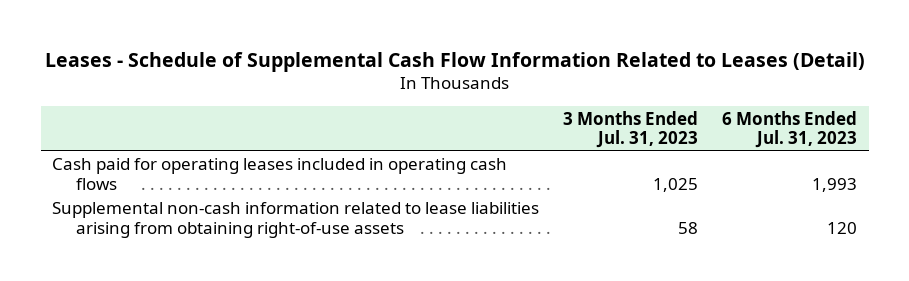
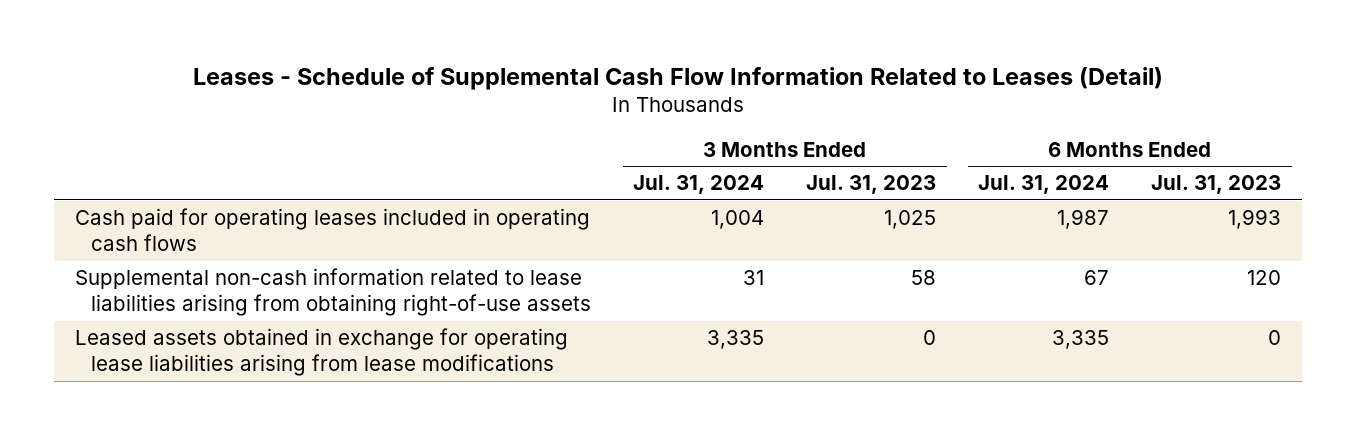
none -> [633,175,765,195] Jul. 31, 2024
none -> [978,175,1110,195] Jul. 31, 2024
none -> [74,328,568,377] Leased assets obtained in exchange for operating lease liabilities arising from lease modifications

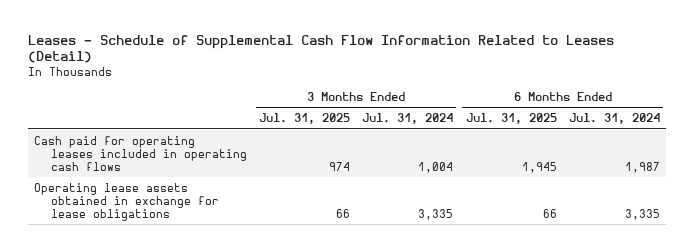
[806,175,937,195] Jul. 31, 2023 -> none
[1151,175,1282,195] Jul. 31, 2023 -> none
none -> [259,113,351,125] Jul. 31, 2025
none -> [465,113,557,125] Jul. 31, 2025
[74,268,592,317] Supplemental non-cash information related to lease liabilities arising from obtaining right-of-use assets -> none
[74,328,568,377] Leased assets obtained in exchange for operating lease liabilities arising from lease modifications -> [33,182,219,221] Operating lease assets obtained in exchange for lease obligations

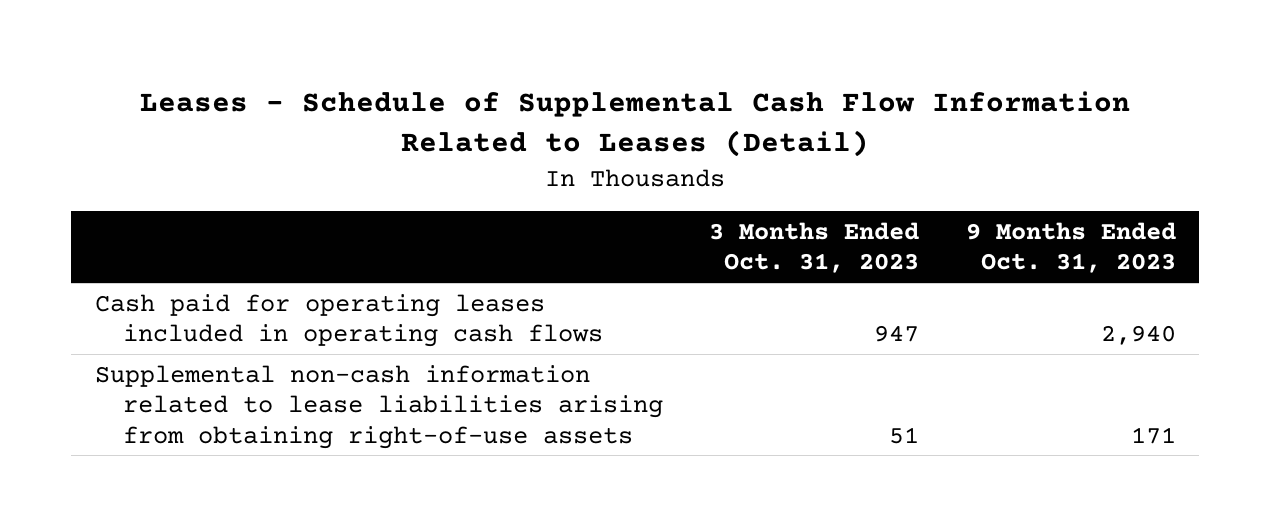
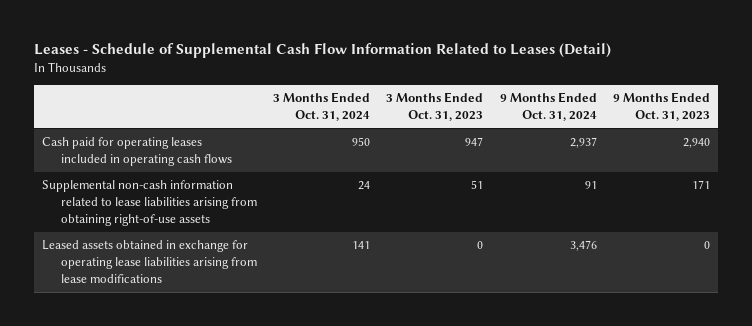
none -> [273,91,371,121] 3 Months Ended Oct. 31, 2024
none -> [499,91,597,121] 9 Months Ended Oct. 31, 2024
none -> [41,240,257,284] Leased assets obtained in exchange for operating lease liabilities arising from lease modifications

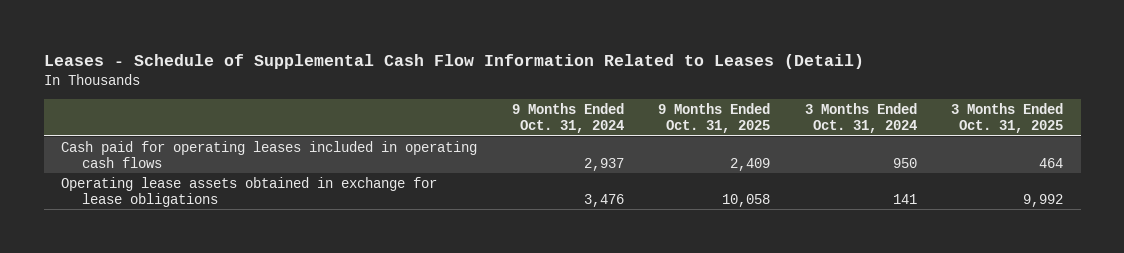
[386,91,484,121] 3 Months Ended Oct. 31, 2023 -> none
[613,91,711,121] 9 Months Ended Oct. 31, 2023 -> none
none -> [658,103,771,134] 9 Months Ended Oct. 31, 2025
none -> [951,103,1064,134] 3 Months Ended Oct. 31, 2025
[41,180,257,227] Supplemental non-cash information related to lease liabilities arising from obtaining right-of-use assets -> none
[41,240,257,284] Leased assets obtained in exchange for operating lease liabilities arising from lease modifications -> [61,176,438,208] Operating lease assets obtained in exchange for lease obligations

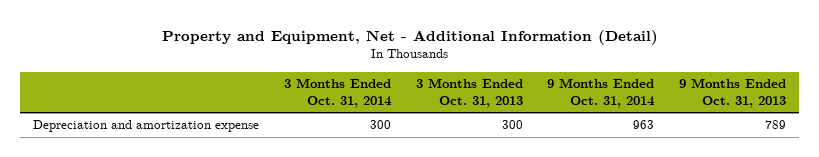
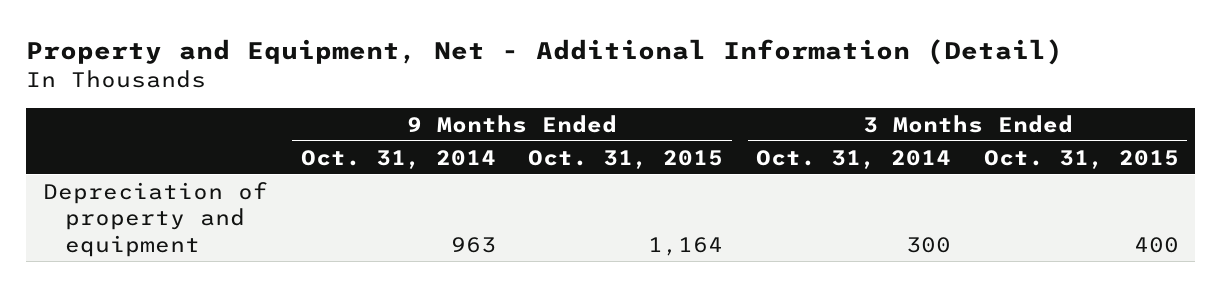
[415,78,523,109] 3 Months Ended Oct. 31, 2013 -> none
[679,78,787,109] 9 Months Ended Oct. 31, 2013 -> none
none -> [528,149,724,169] Oct. 31, 2015
none -> [983,149,1179,169] Oct. 31, 2015
[32,120,259,133] Depreciation and amortization expense -> [42,181,268,257] Depreciation of property and equipment

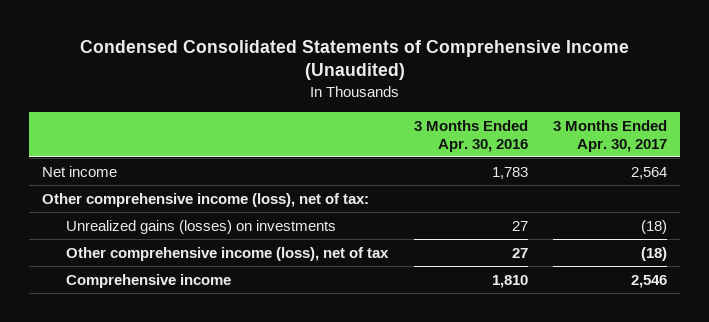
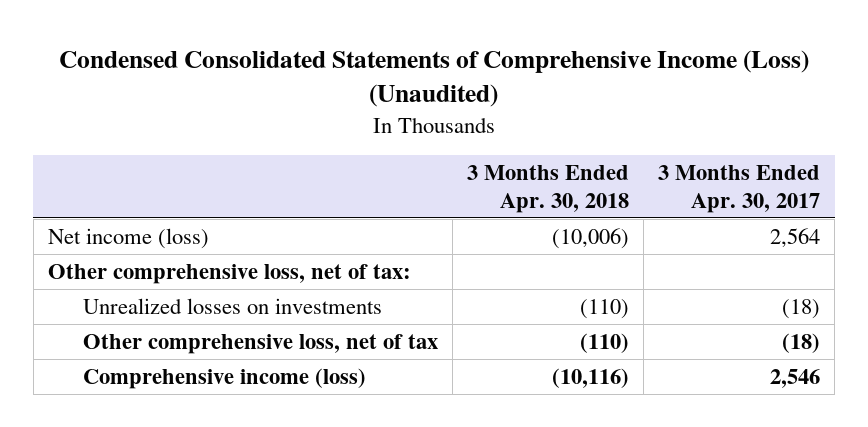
[79,39,629,81] Condensed Consolidated Statements of Comprehensive Income (Unaudited) -> [58,49,809,108] Condensed Consolidated Statements of Comprehensive Income (Loss) (Unaudited)
[413,119,528,152] 3 Months Ended Apr. 30, 2016 -> none
none -> [467,164,630,213] 3 Months Ended Apr. 30, 2018
[41,165,117,177] Net income -> [47,227,209,249] Net income (loss)
[41,192,369,207] Other comprehensive income (loss), net of tax: -> [47,263,411,284] Other comprehensive loss, net of tax:
[65,219,336,234] Unrealized gains (losses) on investments -> [82,297,382,314] Unrealized losses on investments
[65,246,389,261] Other comprehensive income (loss), net of tax -> [82,333,438,354] Other comprehensive loss, net of tax
[65,273,231,288] Comprehensive income -> [82,367,366,389] Comprehensive income (loss)

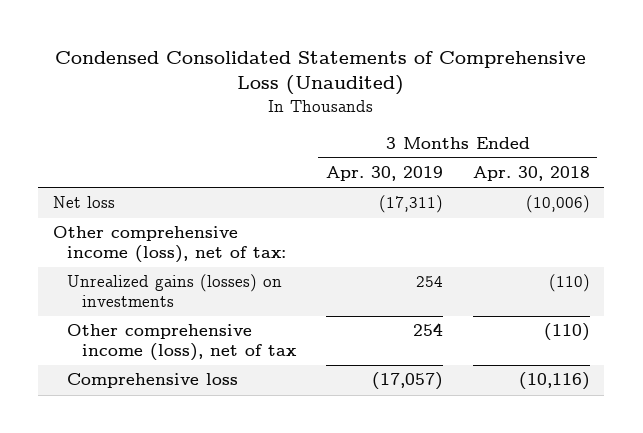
[58,49,809,108] Condensed Consolidated Statements of Comprehensive Income (Loss) (Unaudited) -> [55,50,587,96] Condensed Consolidated Statements of Comprehensive Loss (Unaudited)
[658,164,821,213] 3 Months Ended Apr. 30, 2017 -> none
none -> [325,166,443,182] Apr. 30, 2019
[47,227,209,249] Net income (loss) -> [53,196,116,209] Net loss
[47,263,411,284] Other comprehensive loss, net of tax: -> [53,226,287,263] Other comprehensive income (loss), net of tax:
[82,297,382,314] Unrealized losses on investments -> [67,274,283,307] Unrealized gains (losses) on investments
[82,333,438,354] Other comprehensive loss, net of tax -> [67,324,297,361] Other comprehensive income (loss), net of tax
[82,367,366,389] Comprehensive income (loss) -> [67,373,239,389] Comprehensive loss

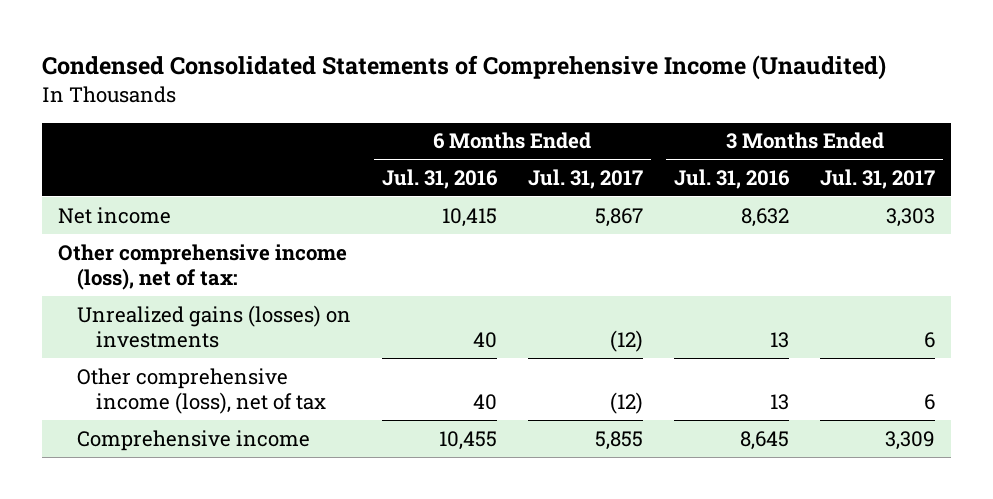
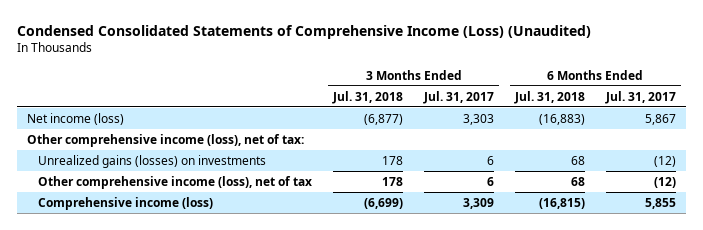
[42,55,887,81] Condensed Consolidated Statements of Comprehensive Income (Unaudited) -> [16,24,591,39] Condensed Consolidated Statements of Comprehensive Income (Loss) (Unaudited)
[381,168,498,189] Jul. 31, 2016 -> none
[674,168,791,189] Jul. 31, 2016 -> none
none -> [332,90,404,104] Jul. 31, 2018
none -> [513,90,585,104] Jul. 31, 2018
[57,206,171,224] Net income -> [27,112,125,125] Net income (loss)
[76,429,310,451] Comprehensive income -> [38,196,214,210] Comprehensive income (loss)

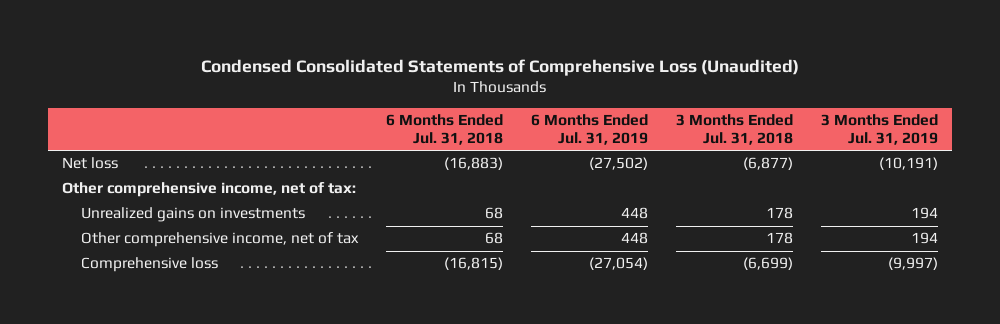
[16,24,591,39] Condensed Consolidated Statements of Comprehensive Income (Loss) (Unaudited) -> [200,58,799,76] Condensed Consolidated Statements of Comprehensive Loss (Unaudited)
[422,90,494,104] Jul. 31, 2017 -> none
[604,90,676,104] Jul. 31, 2017 -> none
none -> [530,113,648,146] 6 Months Ended Jul. 31, 2019
none -> [820,113,938,146] 3 Months Ended Jul. 31, 2019
[27,112,125,125] Net income (loss) -> [61,157,118,170] Net loss
[27,133,305,147] Other comprehensive income (loss), net of tax: -> [61,182,356,198] Other comprehensive income, net of tax:
[38,154,267,168] Unrealized gains (losses) on investments -> [80,207,305,223] Unrealized gains on investments
[38,175,313,189] Other comprehensive income (loss), net of tax -> [80,232,359,248] Other comprehensive income, net of tax
[38,196,214,210] Comprehensive income (loss) -> [80,257,218,273] Comprehensive loss

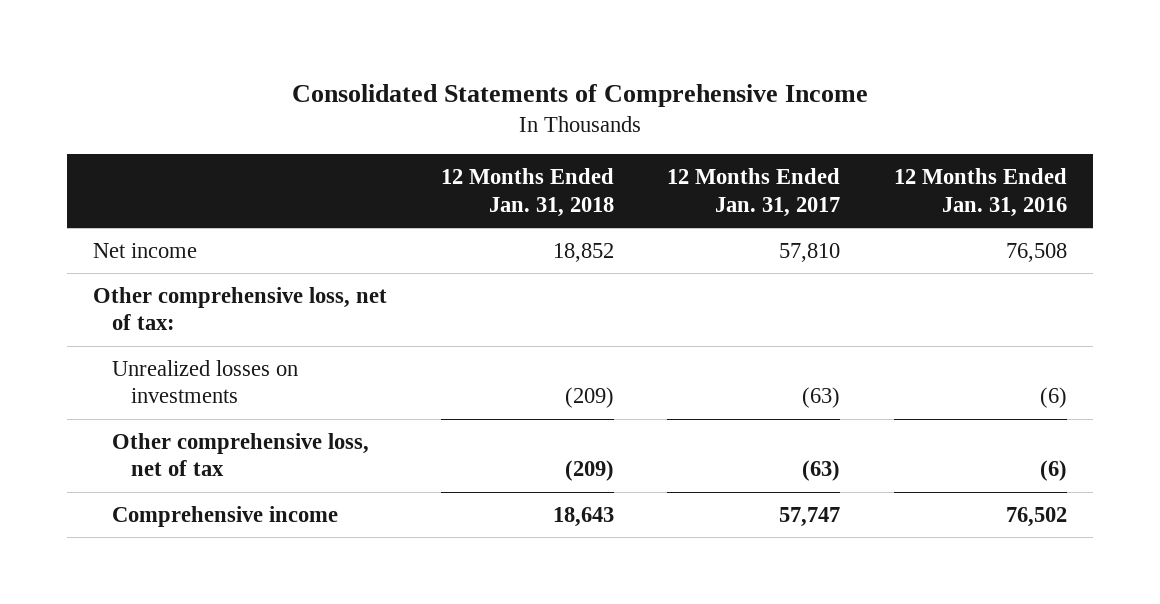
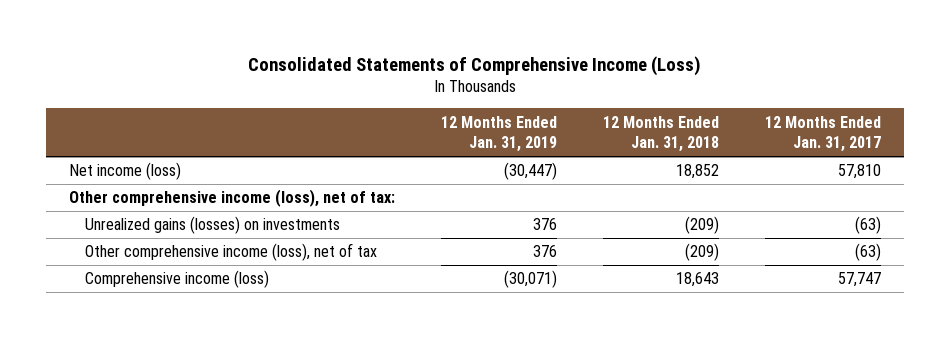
[291,83,868,107] Consolidated Statements of Comprehensive Income -> [247,55,701,76] Consolidated Statements of Comprehensive Income (Loss)
[893,168,1067,217] 12 Months Ended Jan. 31, 2016 -> none
none -> [440,115,557,153] 12 Months Ended Jan. 31, 2019
[93,242,198,258] Net income -> [68,162,181,181] Net income (loss)
[93,286,388,331] Other comprehensive loss, net of tax: -> [68,189,395,208] Other comprehensive income (loss), net of tax:
[112,359,299,404] Unrealized losses on investments -> [84,216,340,235] Unrealized gains (losses) on investments
[112,432,370,477] Other comprehensive loss, net of tax -> [84,243,377,262] Other comprehensive income (loss), net of tax
[112,505,339,527] Comprehensive income -> [84,270,269,289] Comprehensive income (loss)

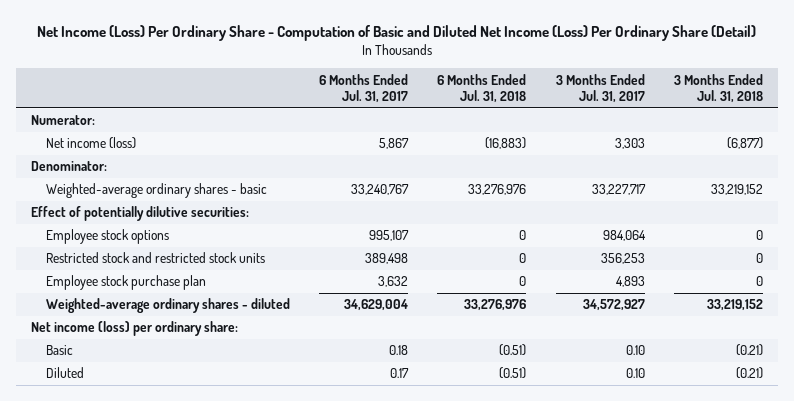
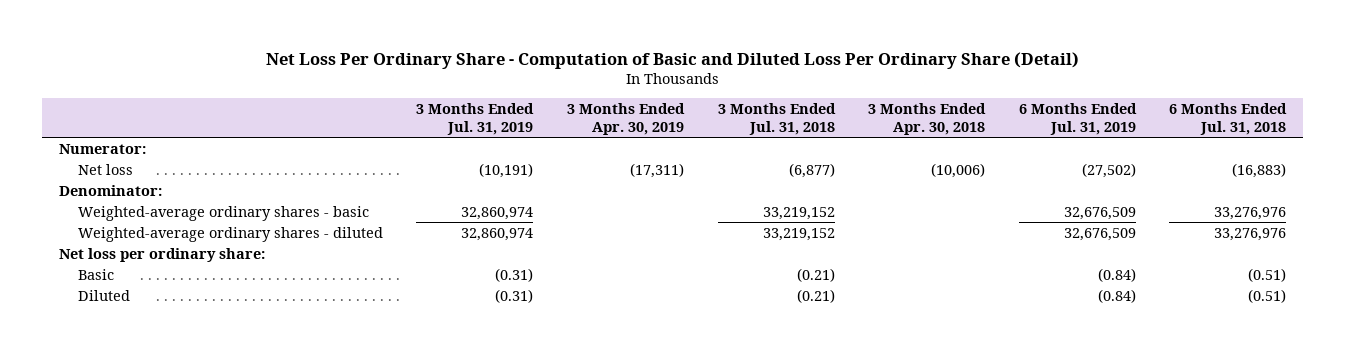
[37,25,757,42] Net Income (Loss) Per Ordinary Share - Computation of Basic and Diluted Net Income (Loss) Per Ordinary Share (Detail) -> [265,51,1079,69] Net Loss Per Ordinary Share - Computation of Basic and Diluted Loss Per Ordinary Share (Detail)
[319,73,409,103] 6 Months Ended Jul. 31, 2017 -> none
[555,73,645,103] 3 Months Ended Jul. 31, 2017 -> none
none -> [416,102,535,135] 3 Months Ended Jul. 31, 2019
none -> [566,102,685,135] 3 Months Ended Apr. 30, 2019
none -> [868,102,987,135] 3 Months Ended Apr. 30, 2018
none -> [1018,102,1137,135] 6 Months Ended Jul. 31, 2019
[45,137,136,150] Net income (loss) -> [77,163,133,175] Net loss
[31,206,250,222] Effect of potentially dilutive securities: -> none
[45,229,169,245] Employee stock options -> none
[45,252,265,264] Restricted stock and restricted stock units -> none
[45,275,206,291] Employee stock purchase plan -> none
[31,321,239,337] Net income (loss) per ordinary share: -> [59,247,266,262] Net loss per ordinary share:

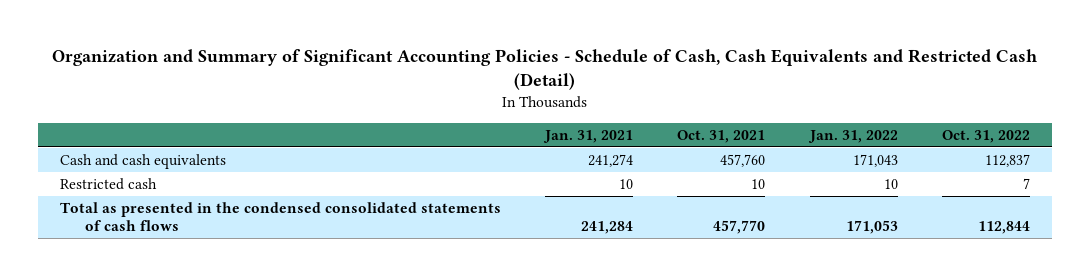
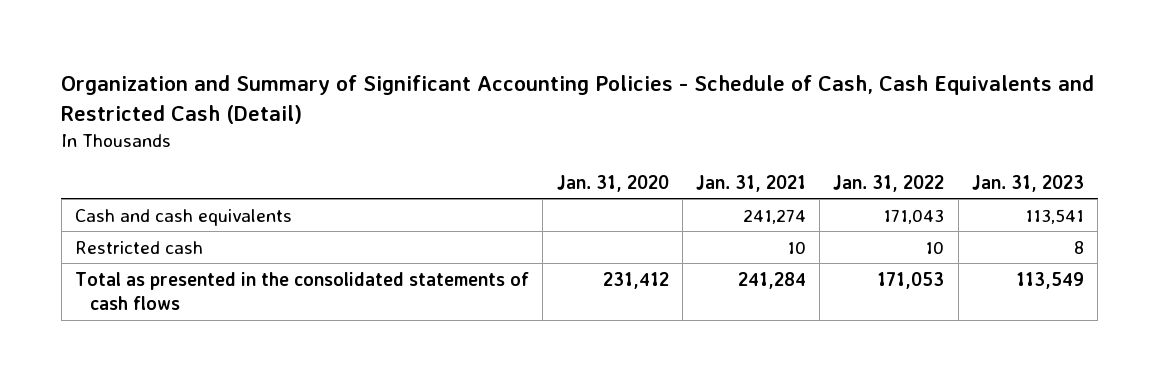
[677,129,766,143] Oct. 31, 2021 -> none
[941,129,1030,143] Oct. 31, 2022 -> none
none -> [556,174,669,192] Jan. 31, 2020
none -> [971,174,1084,192] Jan. 31, 2023
[60,202,502,232] Total as presented in the condensed consolidated statements of cash flows -> [75,271,530,311] Total as presented in the consolidated statements of cash flows

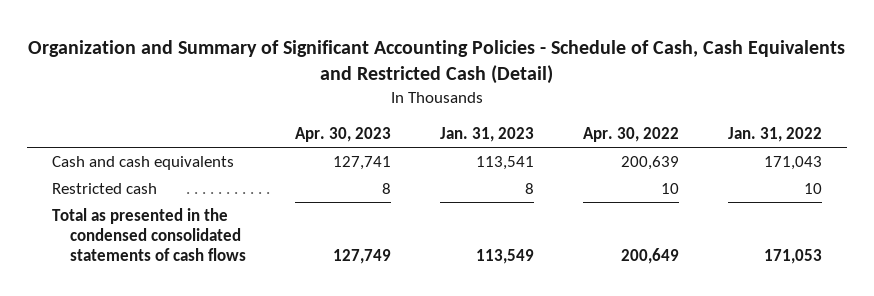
[556,174,669,192] Jan. 31, 2020 -> none
[696,174,807,192] Jan. 31, 2021 -> none
none -> [294,127,391,143] Apr. 30, 2023
none -> [583,127,680,143] Apr. 30, 2022
[75,271,530,311] Total as presented in the consolidated statements of cash flows -> [52,208,246,262] Total as presented in the condensed consolidated statements of cash flows

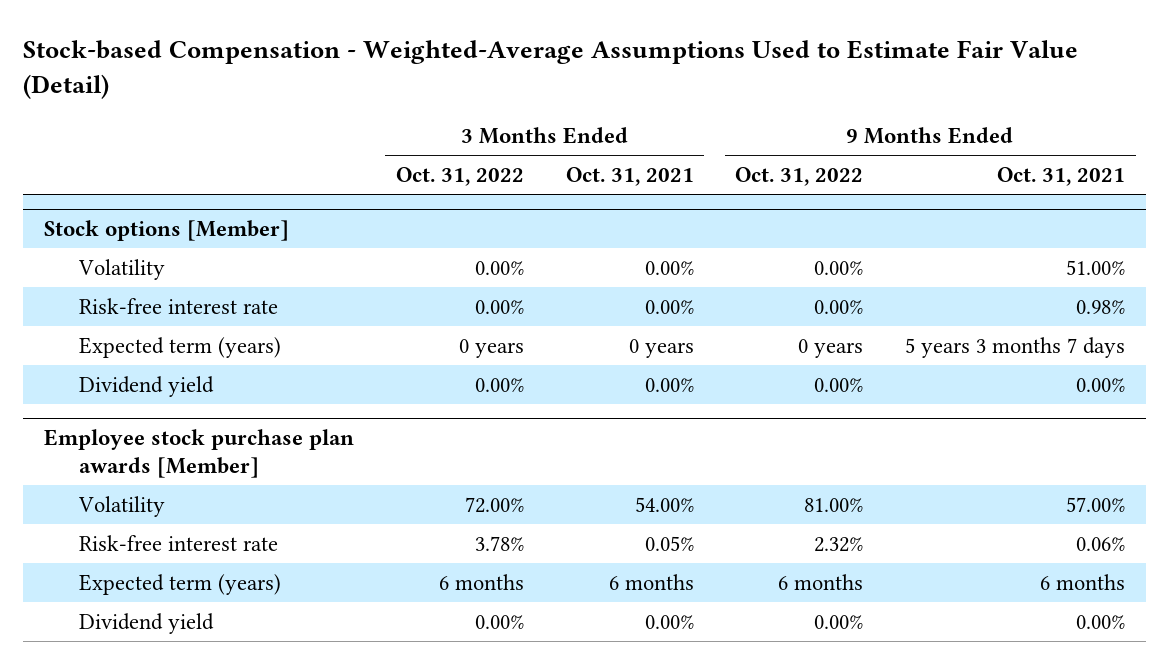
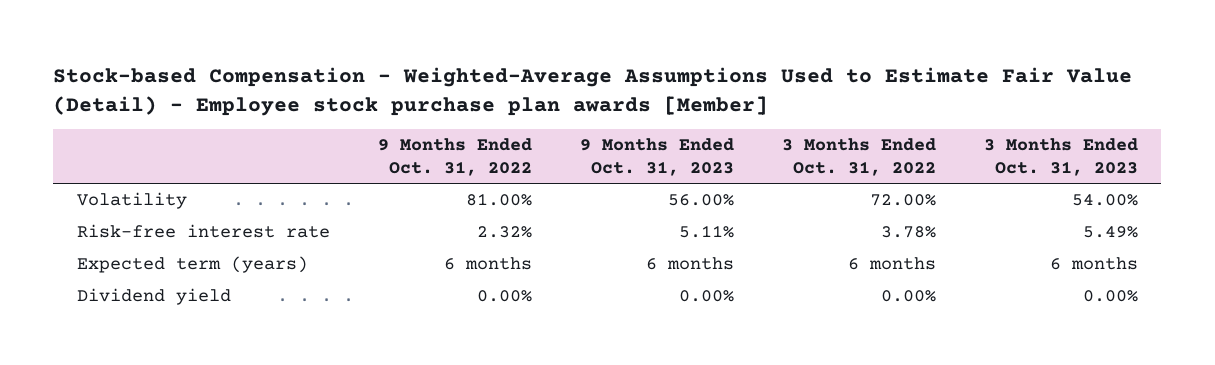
[22,40,1078,100] Stock-based Compensation - Weighted-Average Assumptions Used to Estimate Fair Value (Detail) -> [53,66,1133,116] Stock-based Compensation - Weighted-Average Assumptions Used to Estimate Fair Value (Detail) - Employee stock purchase plan awards [Member]
[565,166,694,186] Oct. 31, 2021 -> none
[997,166,1126,186] Oct. 31, 2021 -> none
none -> [579,138,734,176] 9 Months Ended Oct. 31, 2023
none -> [983,138,1138,176] 3 Months Ended Oct. 31, 2023
[43,219,289,241] Stock options [Member] -> none
[77,258,165,280] Volatility -> none
[78,297,278,314] Risk-free interest rate -> none
[78,336,281,358] Expected term (years) -> none
[78,375,214,397] Dividend yield -> none
[43,428,354,478] Employee stock purchase plan awards [Member] -> none

